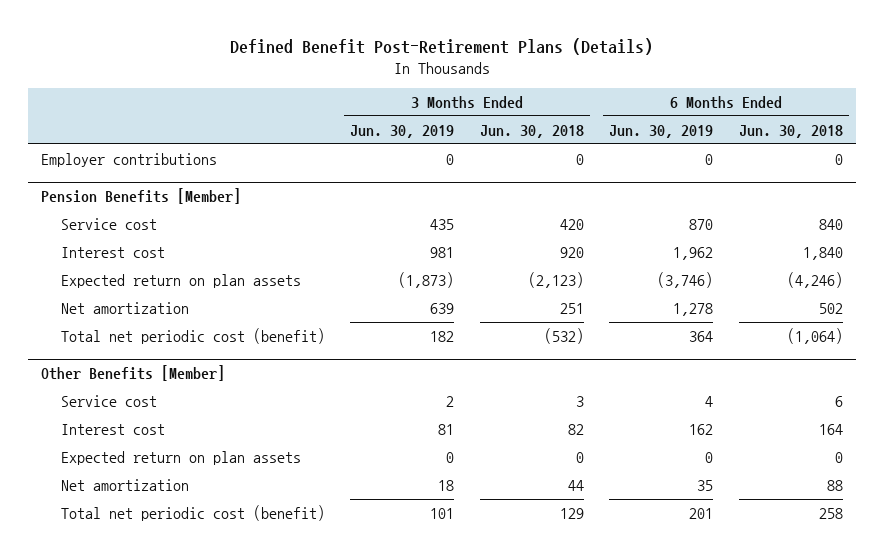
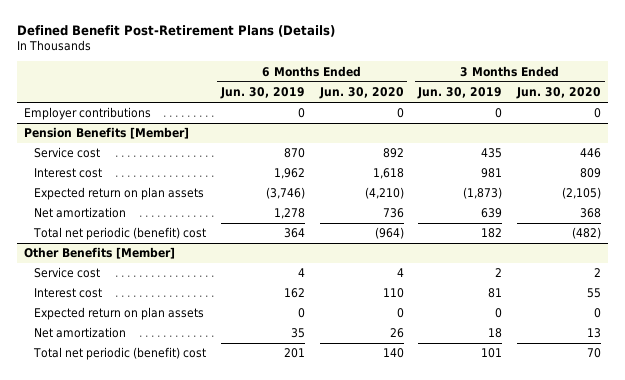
[479,124,584,138] Jun. 30, 2018 -> none
[739,124,844,138] Jun. 30, 2018 -> none
none -> [318,87,404,100] Jun. 30, 2020
none -> [516,87,602,100] Jun. 30, 2020
[60,327,325,344] Total net periodic cost (benefit) -> [33,227,207,241] Total net periodic (benefit) cost
[60,504,325,521] Total net periodic cost (benefit) -> [33,347,207,361] Total net periodic (benefit) cost

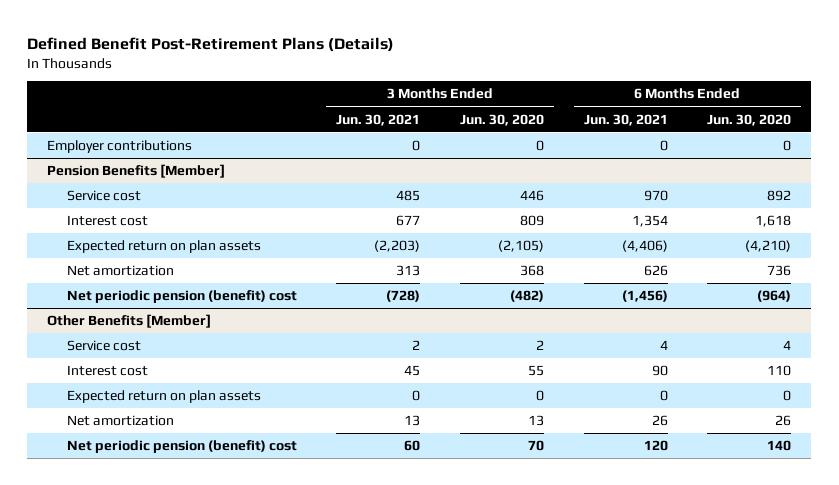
[219,87,305,100] Jun. 30, 2019 -> none
[417,87,503,100] Jun. 30, 2019 -> none
none -> [336,113,421,126] Jun. 30, 2021
none -> [583,113,668,126] Jun. 30, 2021
[33,227,207,241] Total net periodic (benefit) cost -> [66,290,297,304] Net periodic pension (benefit) cost
[33,347,207,361] Total net periodic (benefit) cost -> [66,440,297,454] Net periodic pension (benefit) cost

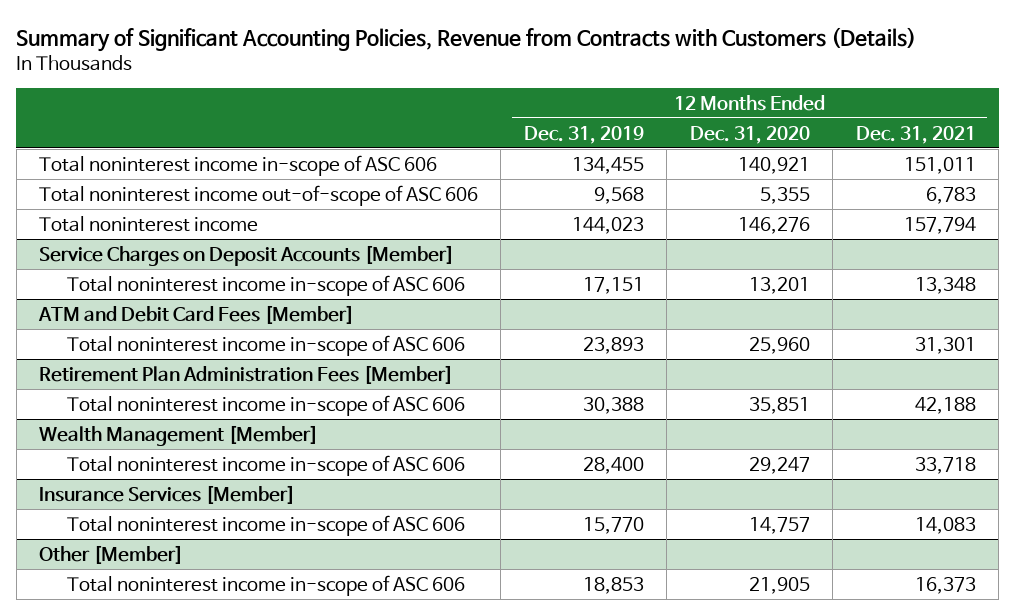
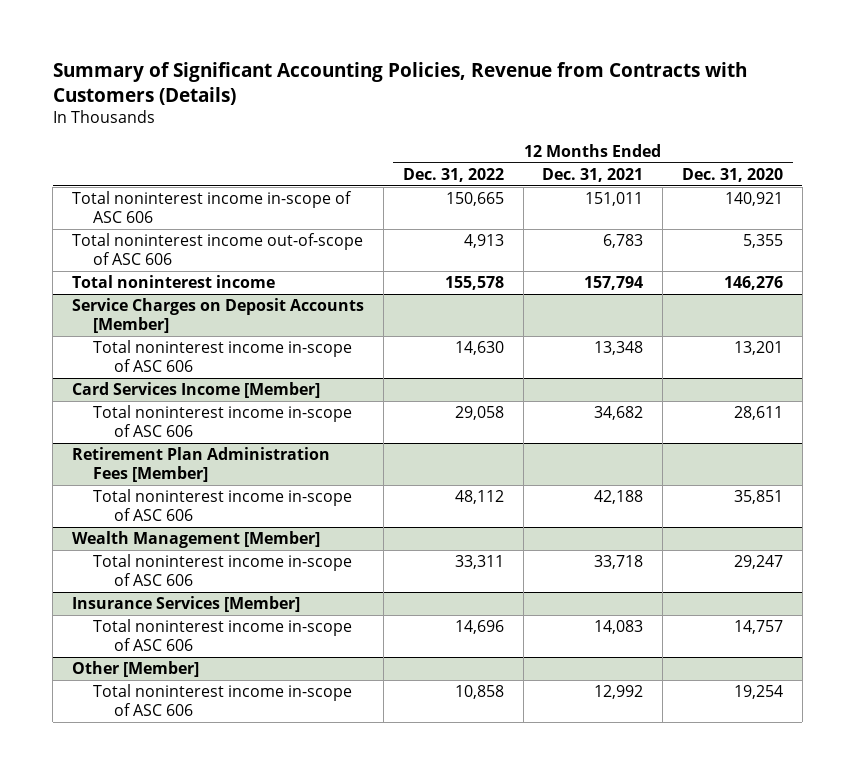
[523,125,644,144] Dec. 31, 2019 -> none
none -> [402,167,504,182] Dec. 31, 2022
[38,304,355,324] ATM and Debit Card Fees [Member] -> [71,382,320,399] Card Services Income [Member]
[748,336,810,354] 25,960 -> [734,406,784,421] 28,611
[914,336,976,354] 31,301 -> [594,406,644,421] 34,682
[748,576,810,594] 21,905 -> [734,685,784,700] 19,254
[914,576,976,594] 16,373 -> [594,685,644,700] 12,992

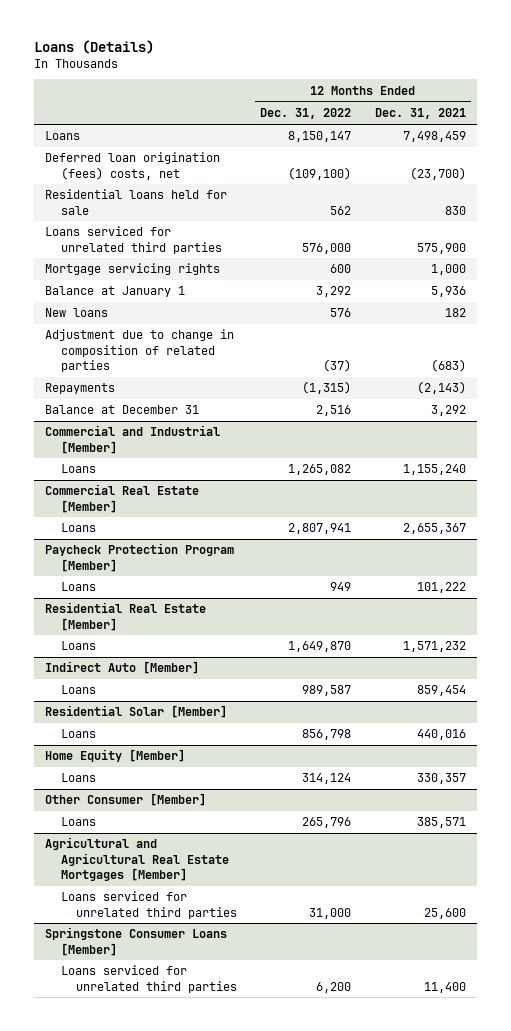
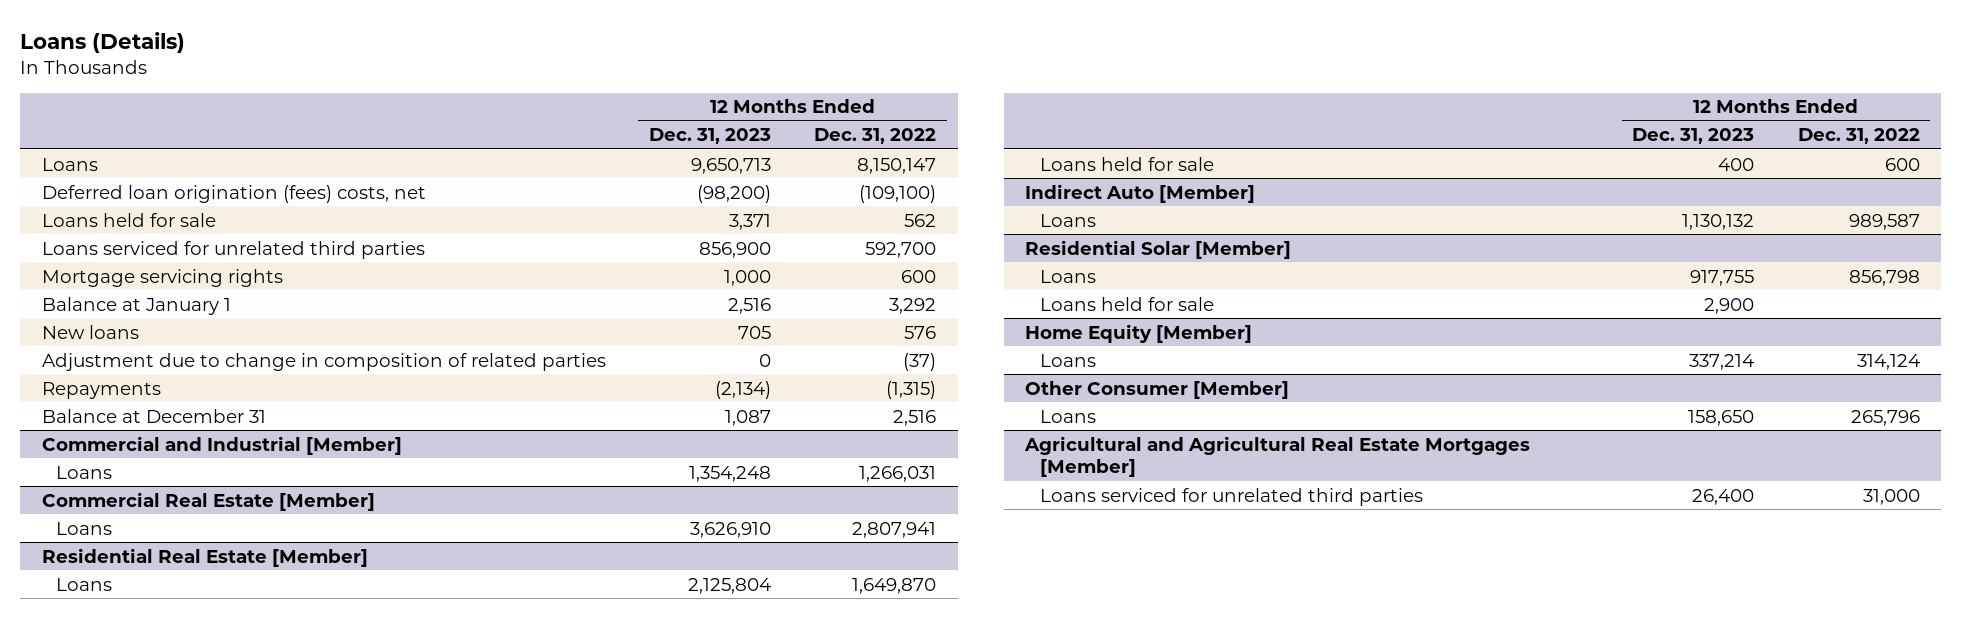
[374,108,466,120] Dec. 31, 2021 -> none
none -> [649,128,772,145] Dec. 31, 2023
[45,189,228,215] Residential loans held for sale -> [41,212,216,227] Loans held for sale
[302,242,352,254] 576,000 -> [865,241,937,258] 592,700
[288,464,352,476] 1,265,082 -> [859,465,937,482] 1,266,031
[45,543,235,572] Paycheck Protection Program [Member] -> none
[60,582,96,592] Loans -> none
none -> [1039,156,1214,171] Loans held for sale
none -> [1039,296,1214,311] Loans held for sale
[45,927,228,956] Springstone Consumer Loans [Member] -> none
[60,965,238,993] Loans serviced for unrelated third parties -> none

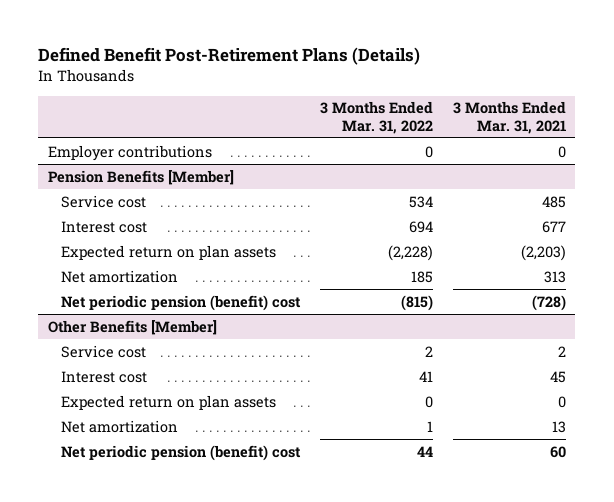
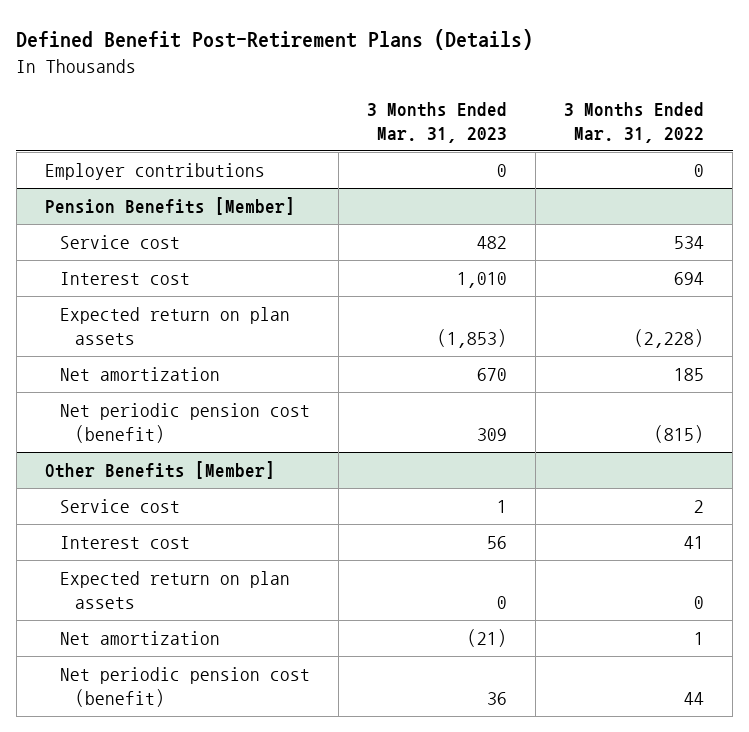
[452,101,566,134] 3 Months Ended Mar. 31, 2021 -> none
none -> [367,101,508,143] 3 Months Ended Mar. 31, 2023
[61,294,302,311] Net periodic pension (benefit) cost -> [60,403,311,444] Net periodic pension cost (benefit)
[61,444,302,461] Net periodic pension (benefit) cost -> [60,667,311,708] Net periodic pension cost (benefit)

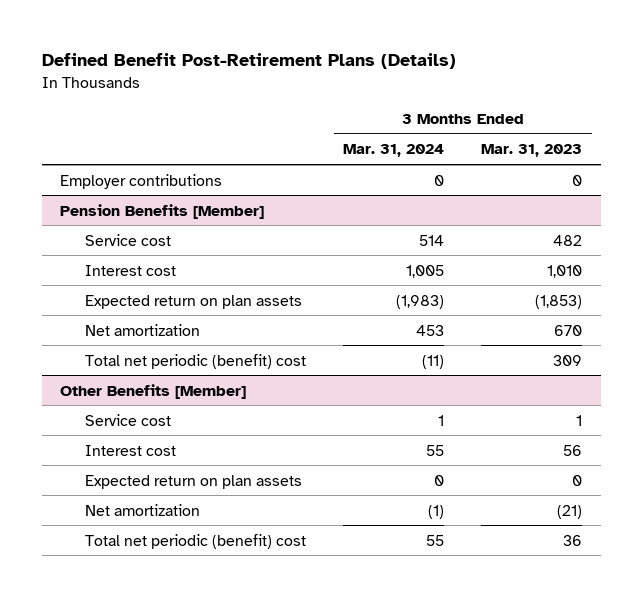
[564,101,705,143] 3 Months Ended Mar. 31, 2022 -> none
none -> [343,144,445,158] Mar. 31, 2024
[60,403,311,444] Net periodic pension cost (benefit) -> [85,353,307,369] Total net periodic (benefit) cost
[60,667,311,708] Net periodic pension cost (benefit) -> [85,533,307,549] Total net periodic (benefit) cost

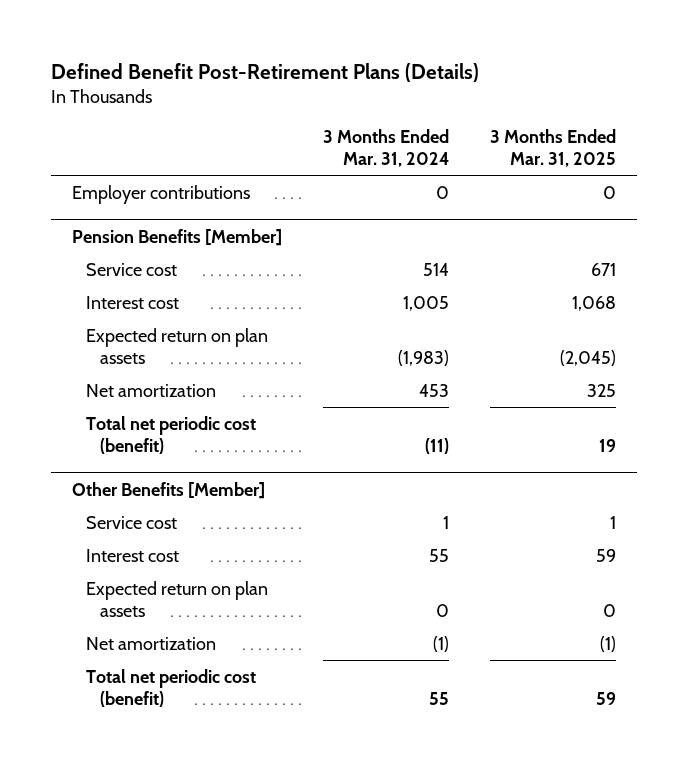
[481,144,583,158] Mar. 31, 2023 -> none
none -> [490,129,617,168] 3 Months Ended Mar. 31, 2025
[85,353,307,369] Total net periodic (benefit) cost -> [85,415,256,454] Total net periodic cost (benefit)
[85,533,307,549] Total net periodic (benefit) cost -> [85,668,256,707] Total net periodic cost (benefit)

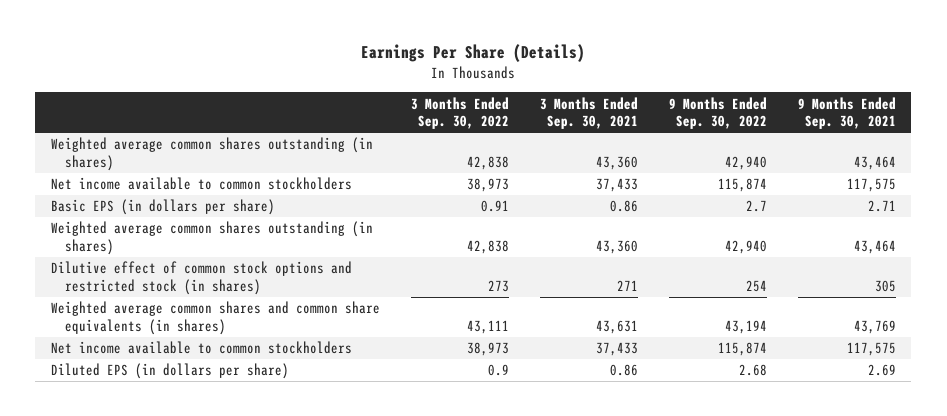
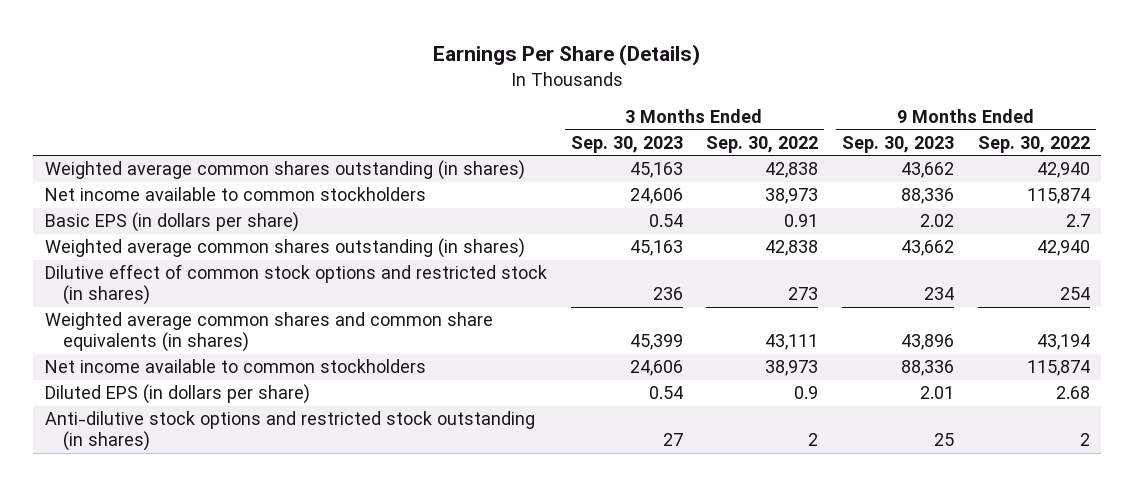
[539,96,638,130] 3 Months Ended Sep. 30, 2021 -> none
[797,96,896,130] 9 Months Ended Sep. 30, 2021 -> none
none -> [570,135,683,153] Sep. 30, 2023
none -> [841,135,954,153] Sep. 30, 2023
none -> [44,411,535,452] Anti-dilutive stock options and restricted stock outstanding (in shares)

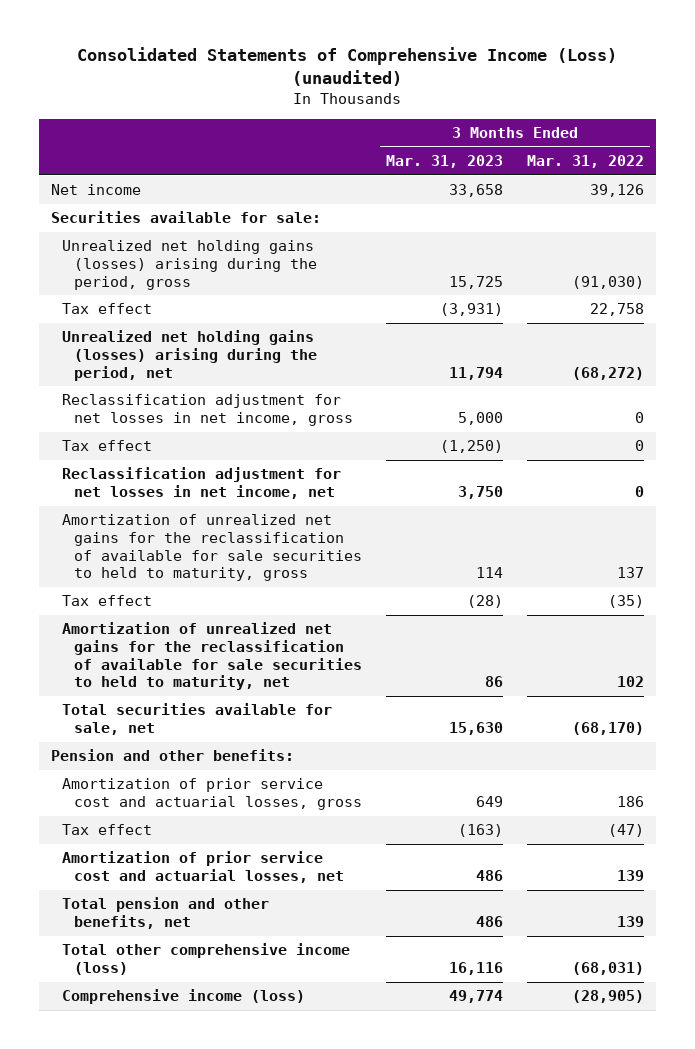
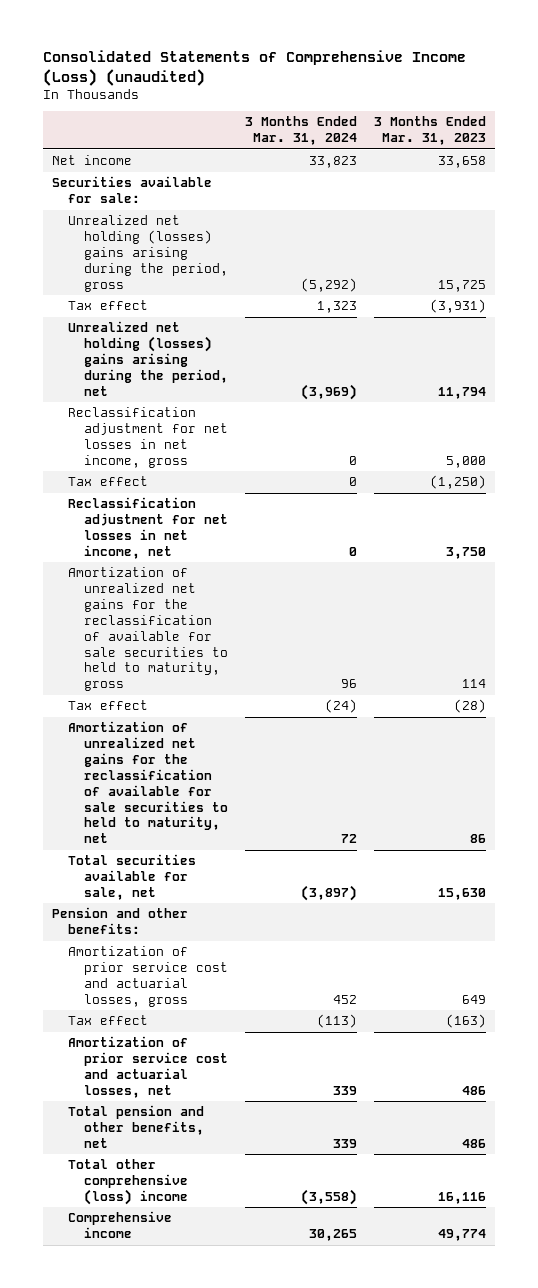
[527,155,645,169] Mar. 31, 2022 -> none
none -> [245,116,358,146] 3 Months Ended Mar. 31, 2024
[62,240,317,290] Unrealized net holding gains (losses) arising during the period, gross -> [68,215,229,292] Unrealized net holding (losses) gains arising during the period, gross
[62,330,317,381] Unrealized net holding gains (losses) arising during the period, net -> [68,321,229,396] Unrealized net holding (losses) gains arising during the period, net
[62,943,351,975] Total other comprehensive income (loss) -> [68,1159,189,1205] Total other comprehensive (loss) income
[62,989,306,1005] Comprehensive income (loss) -> [68,1211,173,1239] Comprehensive income

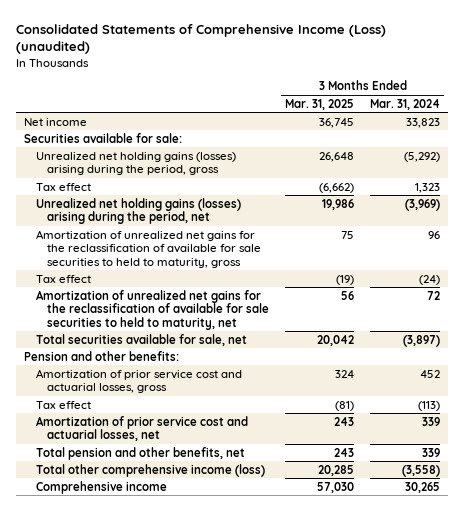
[374,116,487,146] 3 Months Ended Mar. 31, 2023 -> none
none -> [285,98,355,110] Mar. 31, 2025
[68,215,229,292] Unrealized net holding (losses) gains arising during the period, gross -> [35,151,236,176] Unrealized net holding gains (losses) arising during the period, gross
[68,407,229,468] Reclassification adjustment for net losses in net income, gross -> none
[68,476,149,487] Tax effect -> none
[68,497,229,559] Reclassification adjustment for net losses in net income, net -> none
[68,321,229,396] Unrealized net holding (losses) gains arising during the period, net -> [35,197,241,225] Unrealized net holding gains (losses) arising during the period, net
[68,1159,189,1205] Total other comprehensive (loss) income -> [35,463,265,477] Total other comprehensive income (loss)

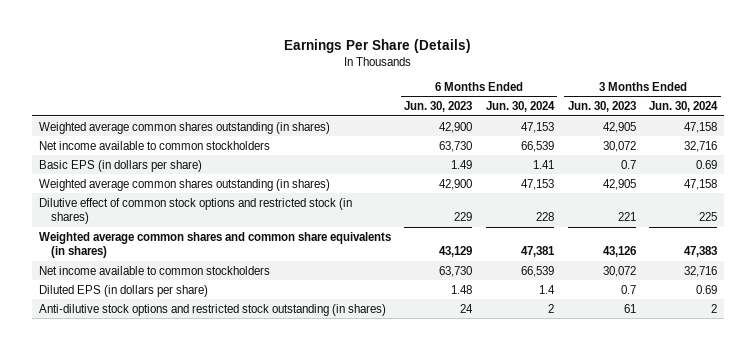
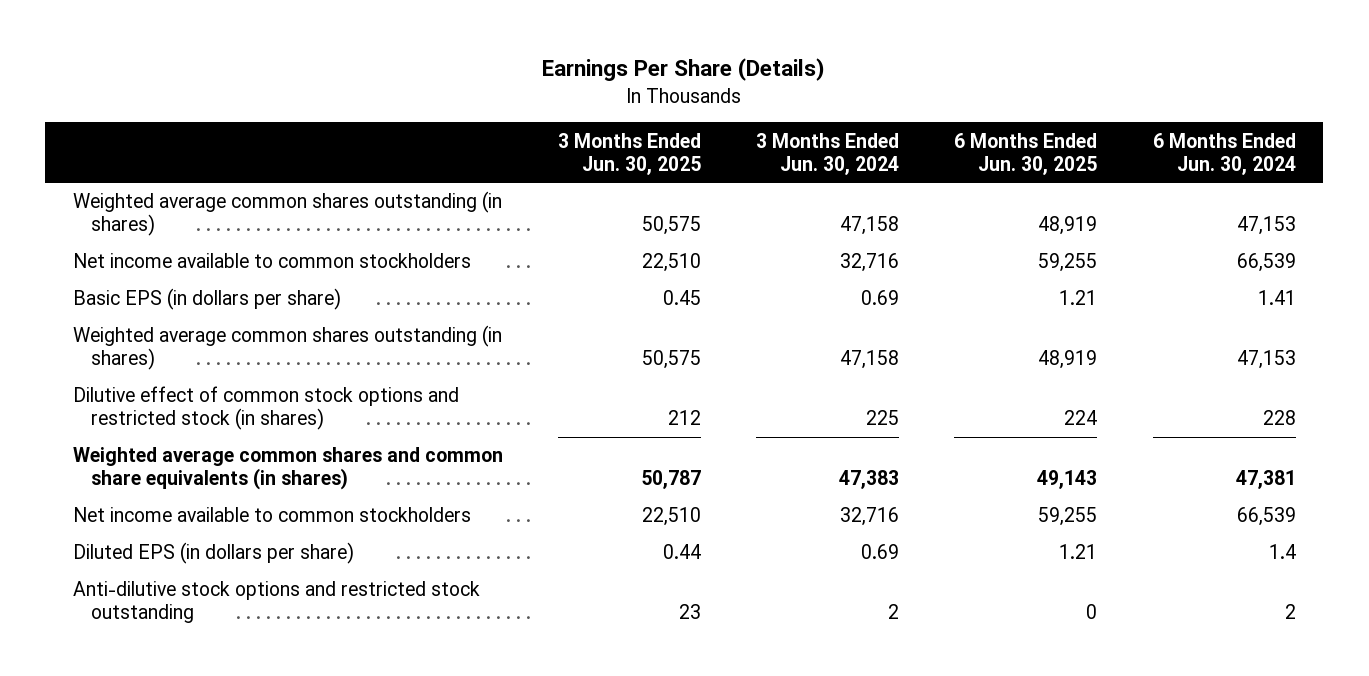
[404,101,473,113] Jun. 30, 2023 -> none
[567,101,636,113] Jun. 30, 2023 -> none
none -> [558,132,702,175] 3 Months Ended Jun. 30, 2025
none -> [954,132,1098,175] 6 Months Ended Jun. 30, 2025
[38,303,386,316] Anti-dilutive stock options and restricted stock outstanding (in shares) -> [72,581,480,624] Anti-dilutive stock options and restricted stock outstanding

